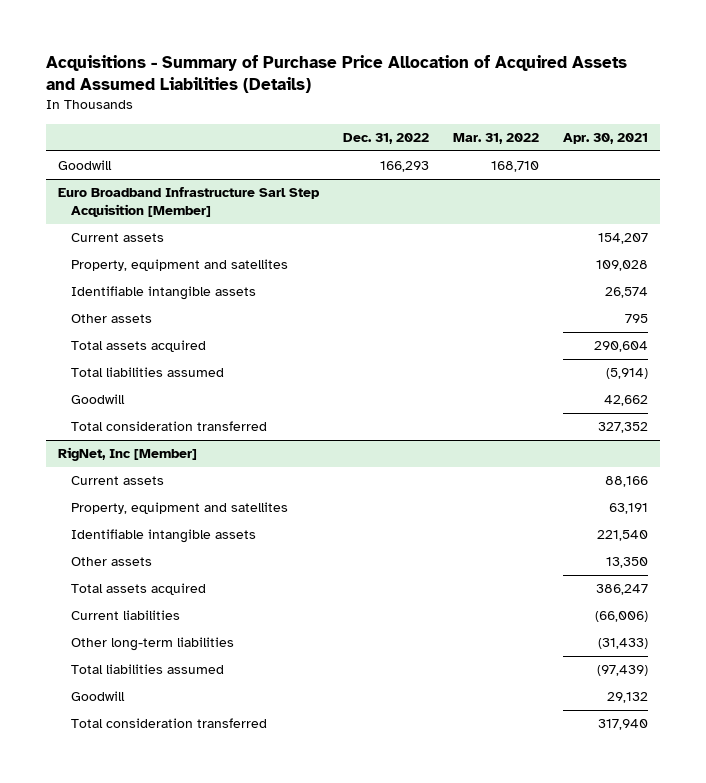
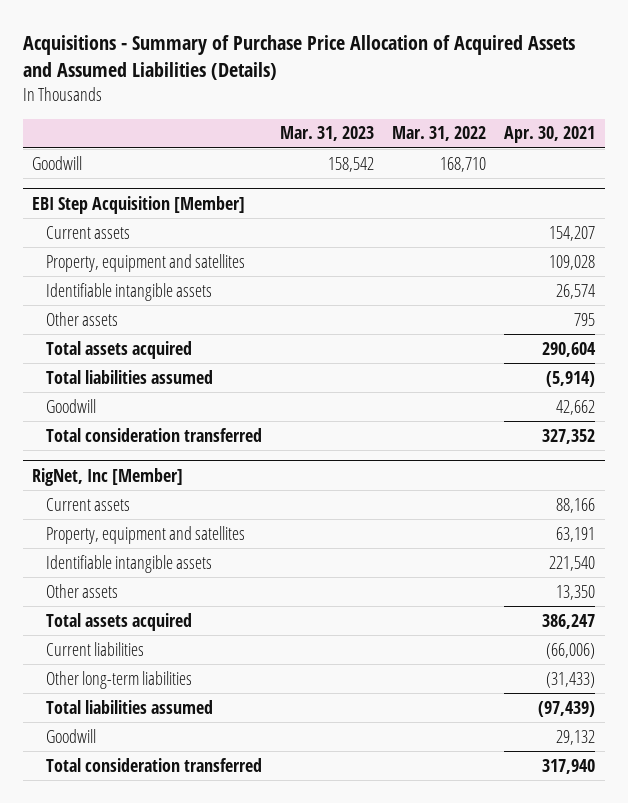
[343,132,430,144] Dec. 31, 2022 -> none
none -> [279,126,374,142] Mar. 31, 2023
[58,187,321,217] Euro Broadband Infrastructure Sarl Step Acquisition [Member] -> [32,195,246,214] EBI Step Acquisition [Member]

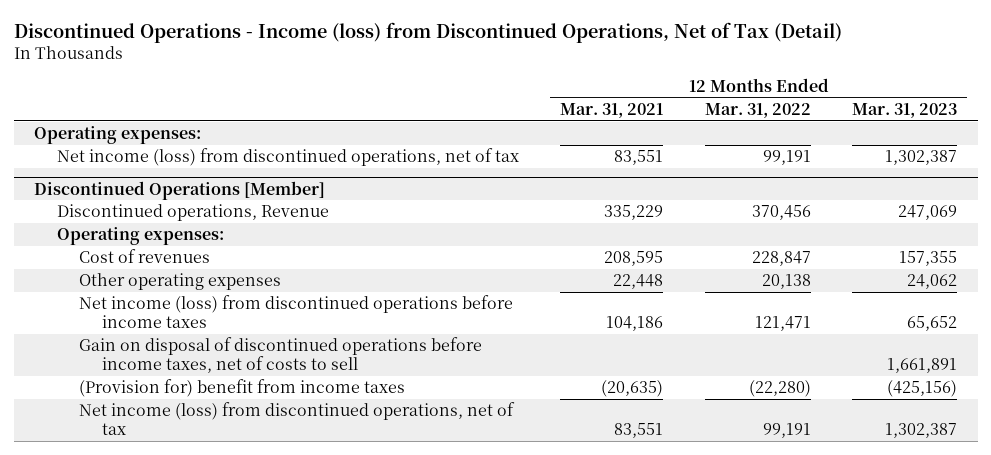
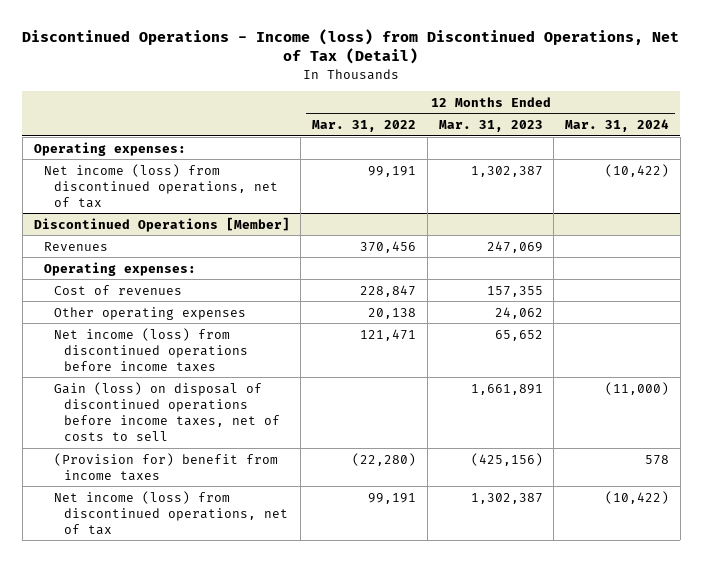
[560,103,664,119] Mar. 31, 2021 -> none
none -> [565,118,670,132] Mar. 31, 2024
[56,204,329,222] Discontinued operations, Revenue -> [43,241,108,251] Revenues
[79,337,483,374] Gain on disposal of discontinued operations before income taxes, net of costs to sell -> [53,381,281,441] Gain (loss) on disposal of discontinued operations before income taxes, net of costs to sell

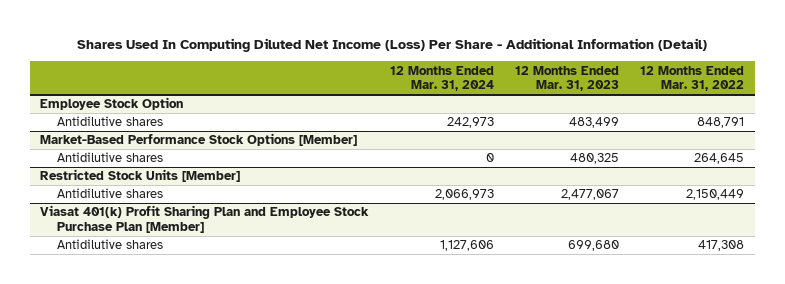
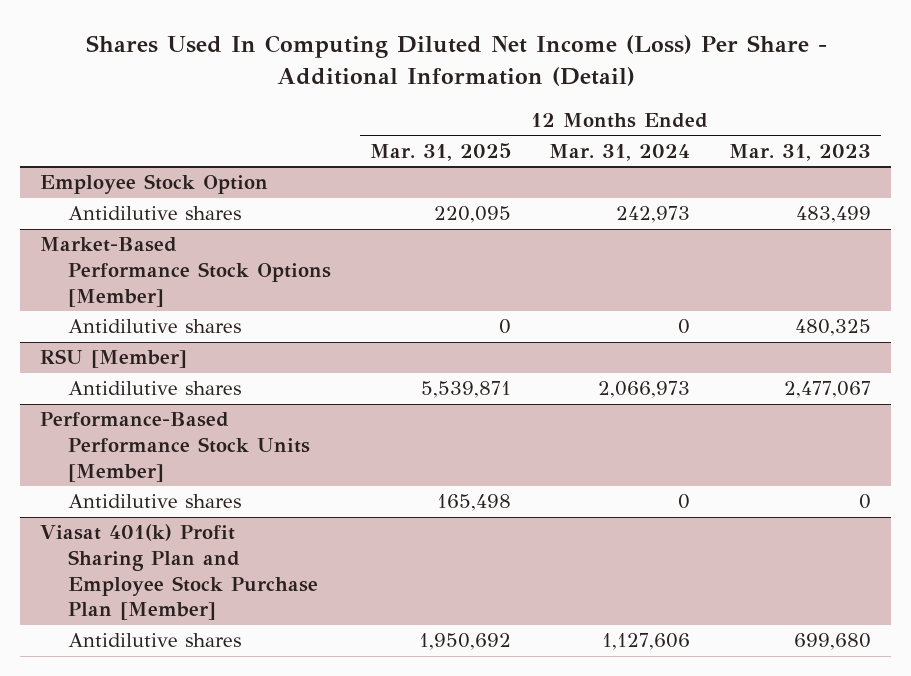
[640,65,745,92] 12 Months Ended Mar. 31, 2022 -> none
none -> [369,143,511,162] Mar. 31, 2025
[40,169,241,183] Restricted Stock Units [Member] -> [39,349,187,369] RSU [Member]
none -> [39,412,310,482] Performance-Based Performance Stock Units [Member]
none -> [67,494,241,509] Antidilutive shares

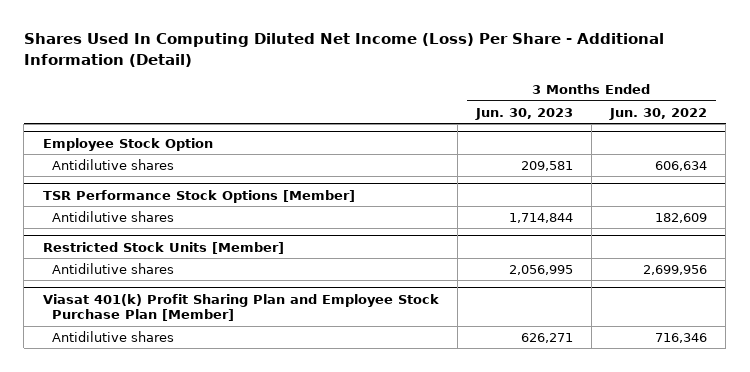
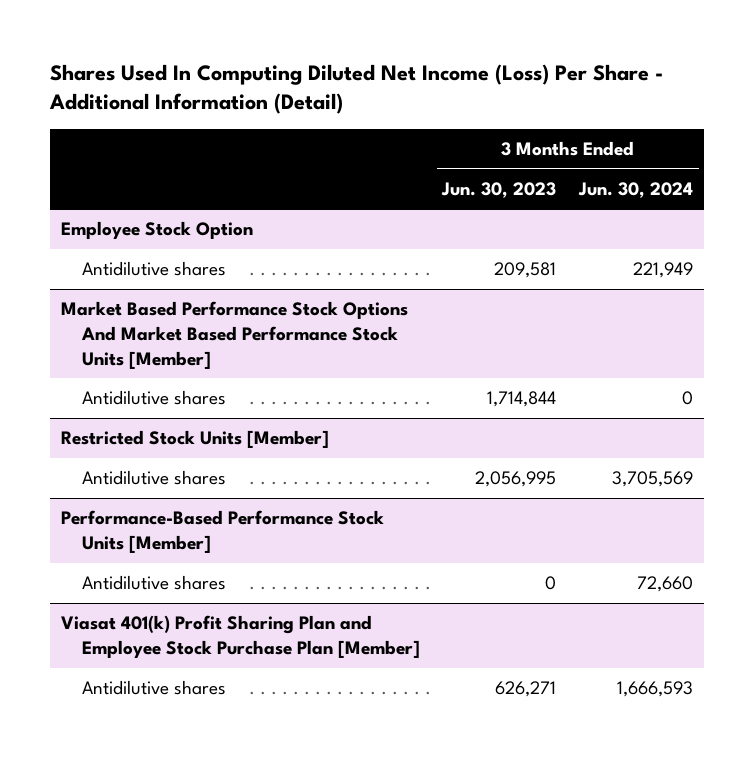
[609,107,708,120] Jun. 30, 2022 -> none
none -> [577,181,693,198] Jun. 30, 2024
[42,189,355,203] TSR Performance Stock Options [Member] -> none
none -> [61,301,409,369] Market Based Performance Stock Options And Market Based Performance Stock Units [Member]
none -> [61,510,385,553] Performance-Based Performance Stock Units [Member]
none -> [81,575,226,591] Antidilutive shares

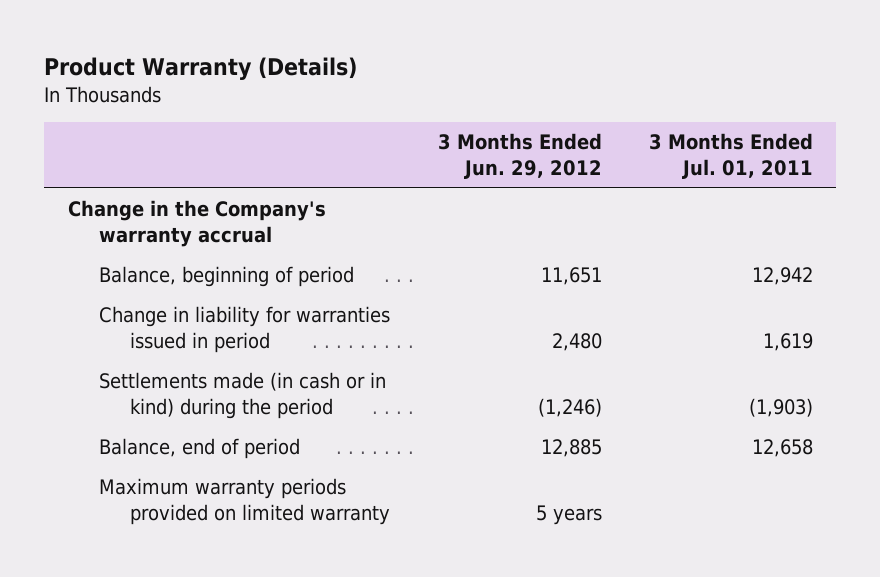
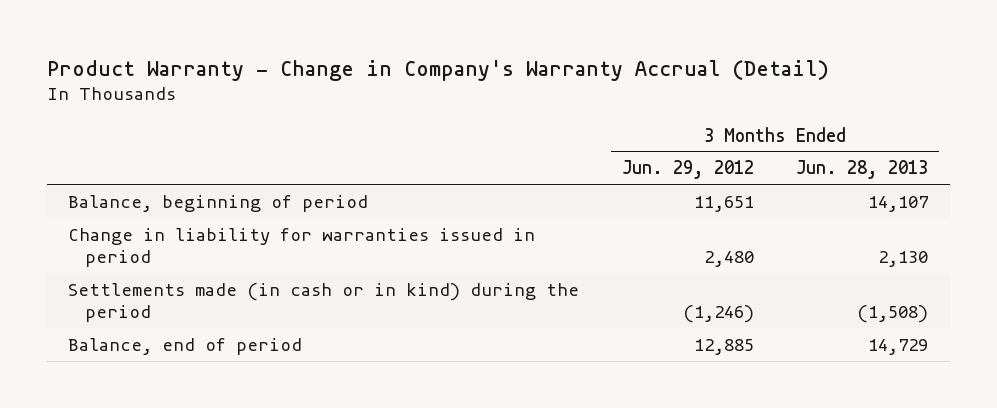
[43,56,357,80] Product Warranty (Details) -> [46,59,829,81] Product Warranty - Change in Company's Warranty Accrual (Detail)
[648,132,813,179] 3 Months Ended Jul. 01, 2011 -> none
none -> [796,160,929,180] Jun. 28, 2013
[67,200,326,248] Change in the Company's warranty accrual -> none
[99,478,391,526] Maximum warranty periods provided on limited warranty -> none

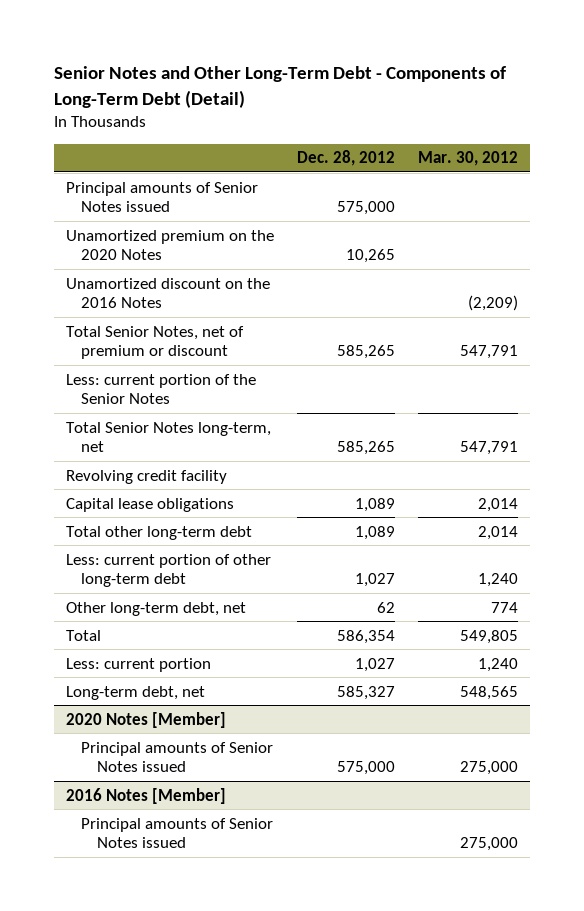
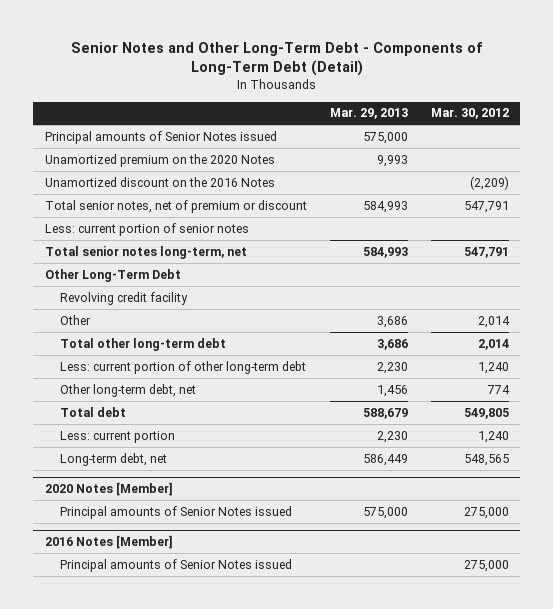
[296,150,395,167] Dec. 28, 2012 -> none
none -> [329,108,408,120] Mar. 29, 2013
[65,325,244,360] Total Senior Notes, net of premium or discount -> [44,199,307,213] Total senior notes, net of premium or discount
[65,373,256,405] Less: current portion of the Senior Notes -> [44,222,249,236] Less: current portion of senior notes
[65,421,271,453] Total Senior Notes long-term, net -> [44,245,247,259] Total senior notes long-term, net
none -> [44,268,181,282] Other Long-Term Debt
[65,497,234,512] Capital lease obligations -> [60,314,92,325] Other
[65,629,101,641] Total -> [60,406,127,417] Total debt

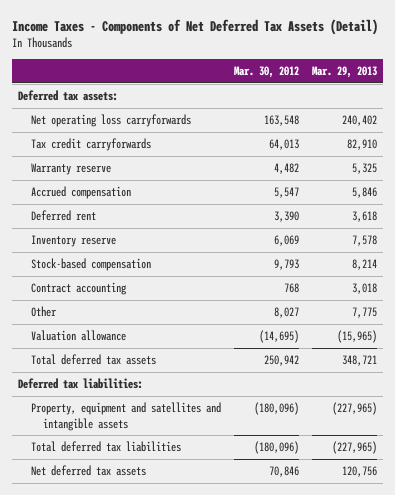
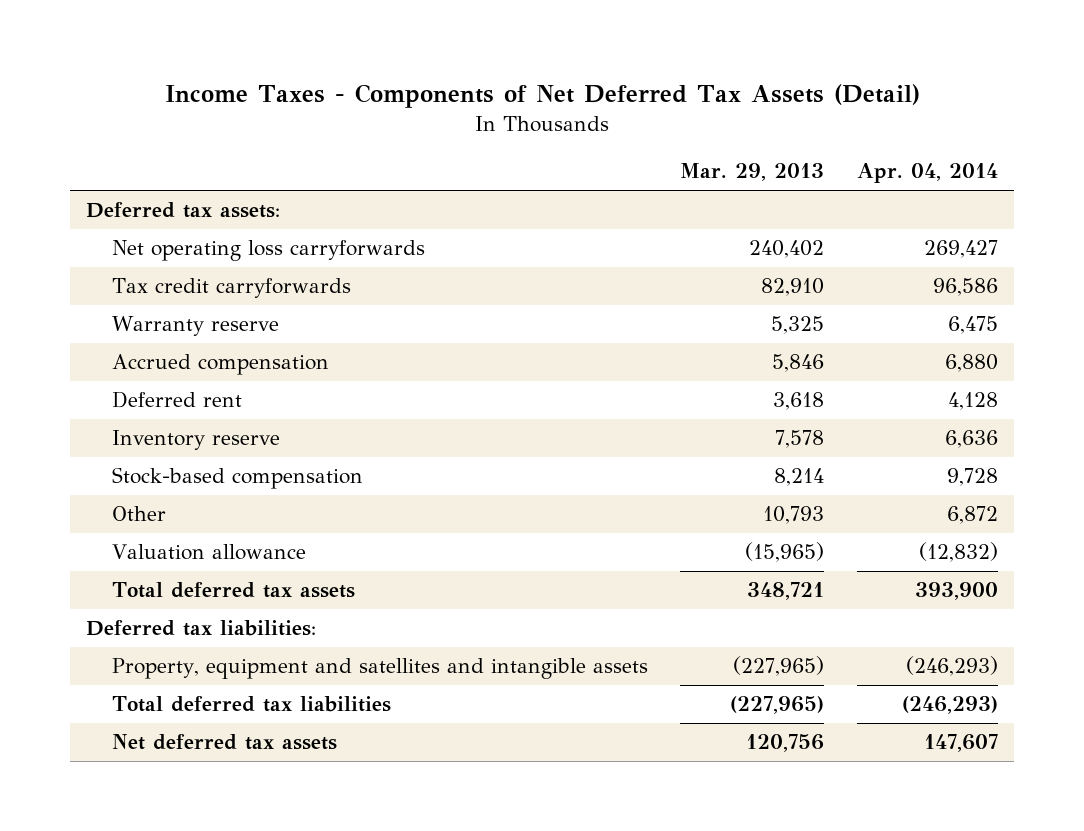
[233,65,299,78] Mar. 30, 2012 -> none
none -> [856,163,998,184] Apr. 04, 2014
[30,282,127,296] Contract accounting -> none
[351,307,377,319] 7,775 -> [763,506,825,525] 10,793

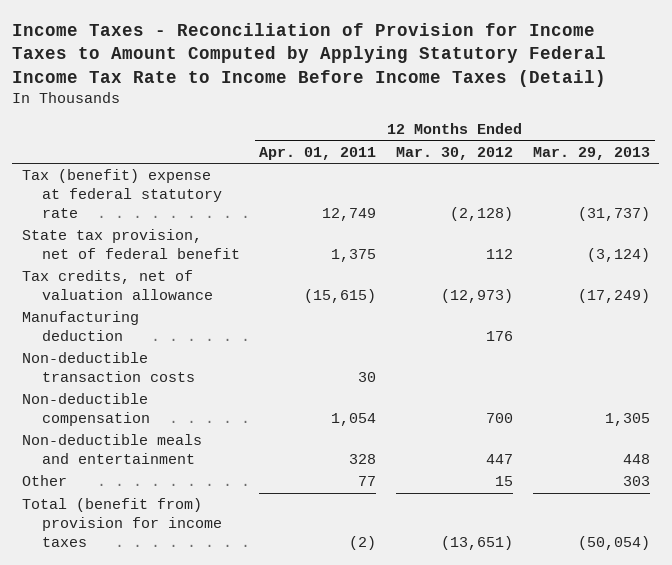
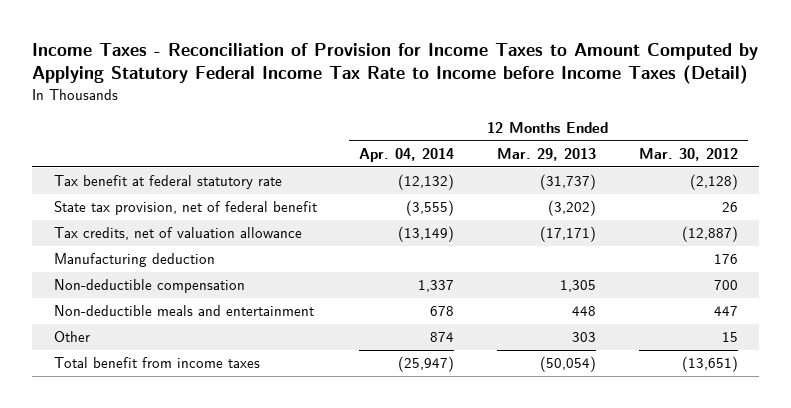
[12,22,607,87] Income Taxes - Reconciliation of Provision for Income Taxes to Amount Computed by Applying Statutory Federal Income Tax Rate to Income Before Income Taxes (Detail) -> [32,42,759,85] Income Taxes - Reconciliation of Provision for Income Taxes to Amount Computed by Applying Statutory Federal Income Tax Rate to Income before Income Taxes (Detail)
[259,146,377,160] Apr. 01, 2011 -> none
none -> [359,148,455,163] Apr. 04, 2014
[22,169,222,218] Tax (benefit) expense at federal statutory rate -> [53,175,282,190] Tax benefit at federal statutory rate
[486,249,514,260] 112 -> [721,202,738,213] 26
[586,248,650,263] (3,124) -> [547,200,596,217] (3,202)
[441,289,514,304] (12,973) -> [681,226,738,243] (12,887)
[577,289,650,304] (17,249) -> [539,226,596,243] (17,171)
[22,352,195,383] Non-deductible transaction costs -> none
[22,498,222,547] Total (benefit from) provision for income taxes -> [53,357,260,369] Total benefit from income taxes

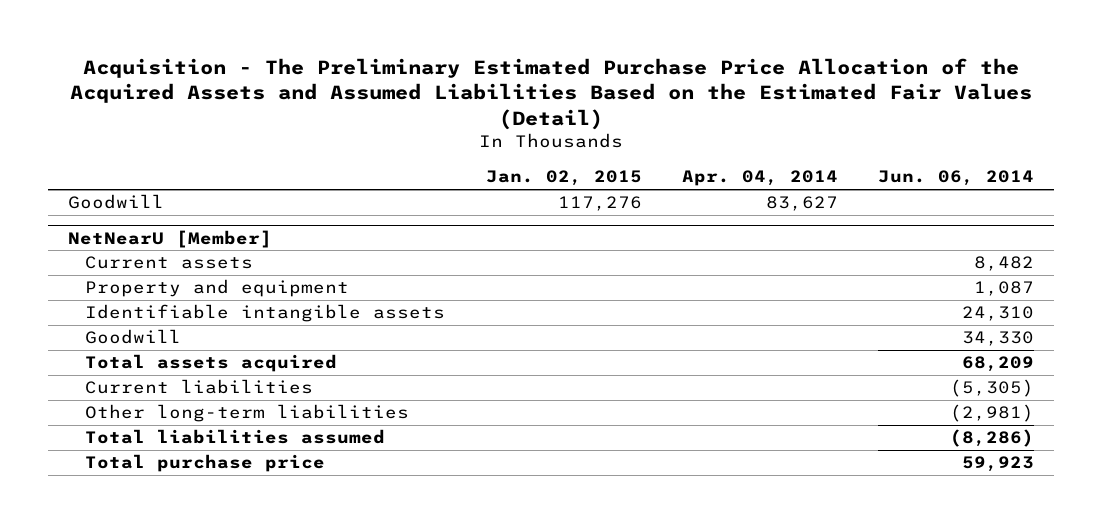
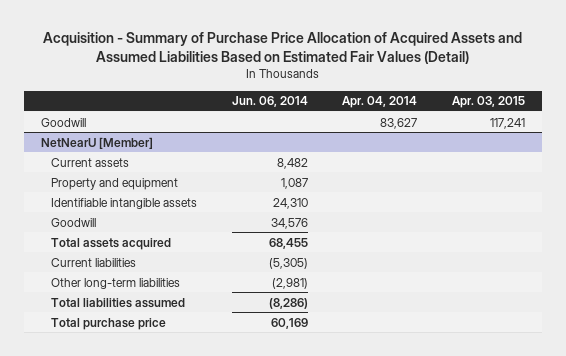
[70,57,1033,131] Acquisition - The Preliminary Estimated Purchase Price Allocation of the Acquired Assets and Assumed Liabilities Based on the Estimated Fair Values (Detail) -> [43,31,523,64] Acquisition - Summary of Purchase Price Allocation of Acquired Assets and Assumed Liabilities Based on Estimated Fair Values (Detail)
[485,170,642,187] Jan. 02, 2015 -> none
none -> [452,96,526,109] Apr. 03, 2015
[962,331,1035,347] 34,330 -> [270,217,308,229] 34,576
[962,356,1035,373] 68,209 -> [268,237,308,249] 68,455
[962,456,1035,473] 59,923 -> [270,317,308,329] 60,169

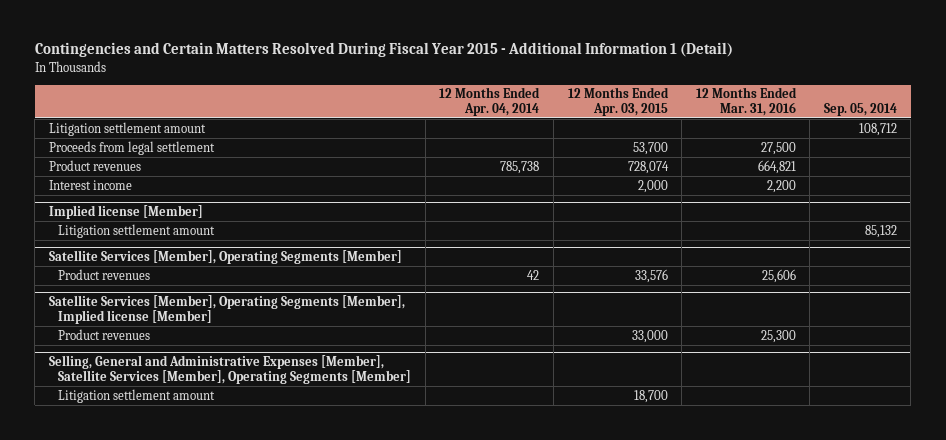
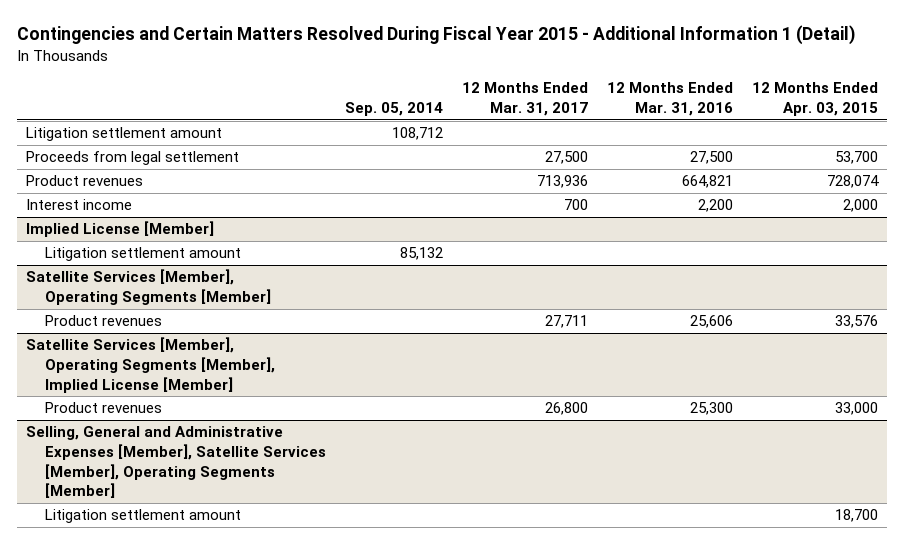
[439,87,541,116] 12 Months Ended Apr. 04, 2014 -> none
none -> [462,82,589,117] 12 Months Ended Mar. 31, 2017
[48,205,203,220] Implied license [Member] -> [26,221,215,238] Implied License [Member]
[48,295,405,324] Satellite Services [Member], Operating Segments [Member], Implied license [Member] -> [26,337,276,393] Satellite Services [Member], Operating Segments [Member], Implied License [Member]

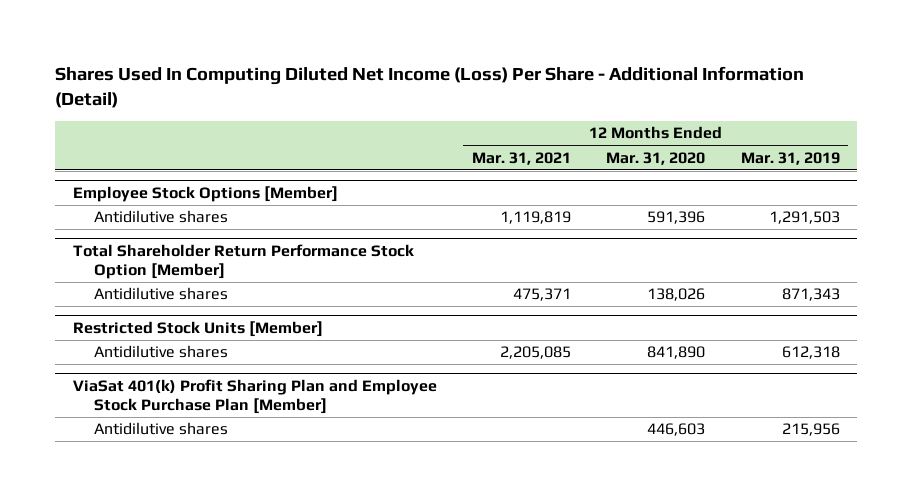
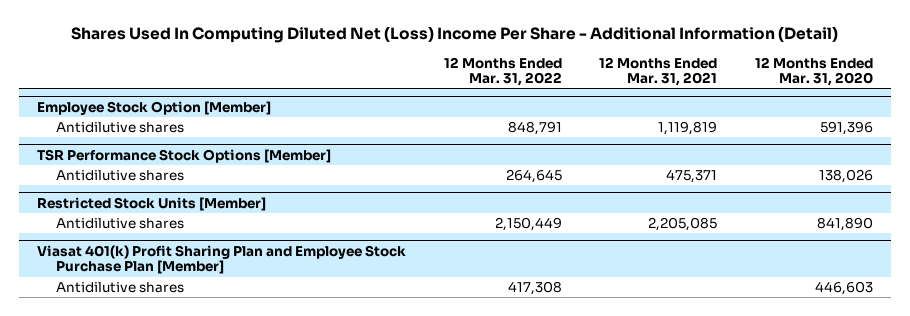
[54,65,804,108] Shares Used In Computing Diluted Net Income (Loss) Per Share - Additional Information (Detail) -> [70,26,838,44] Shares Used In Computing Diluted Net (Loss) Income Per Share - Additional Information (Detail)
[740,151,840,165] Mar. 31, 2019 -> none
none -> [443,56,562,87] 12 Months Ended Mar. 31, 2022
[72,186,338,203] Employee Stock Options [Member] -> [37,100,272,115] Employee Stock Option [Member]
[72,244,414,280] Total Shareholder Return Performance Stock Option [Member] -> [37,148,332,163] TSR Performance Stock Options [Member]
[72,379,437,415] ViaSat 401(k) Profit Sharing Plan and Employee Stock Purchase Plan [Member] -> [37,244,407,275] Viasat 401(k) Profit Sharing Plan and Employee Stock Purchase Plan [Member]

